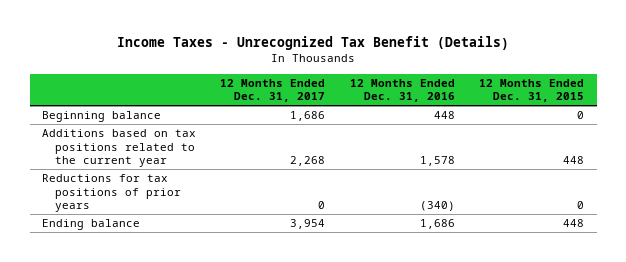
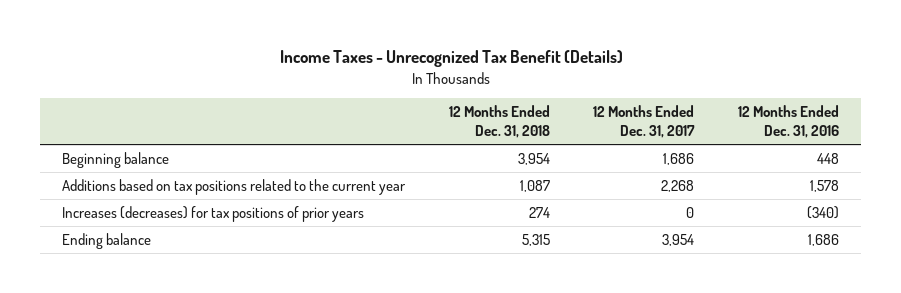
[479,78,585,103] 12 Months Ended Dec. 31, 2015 -> none
none -> [448,105,550,138] 12 Months Ended Dec. 31, 2018
[41,174,182,213] Reductions for tax positions of prior years -> [62,206,365,223] Increases (decreases) for tax positions of prior years

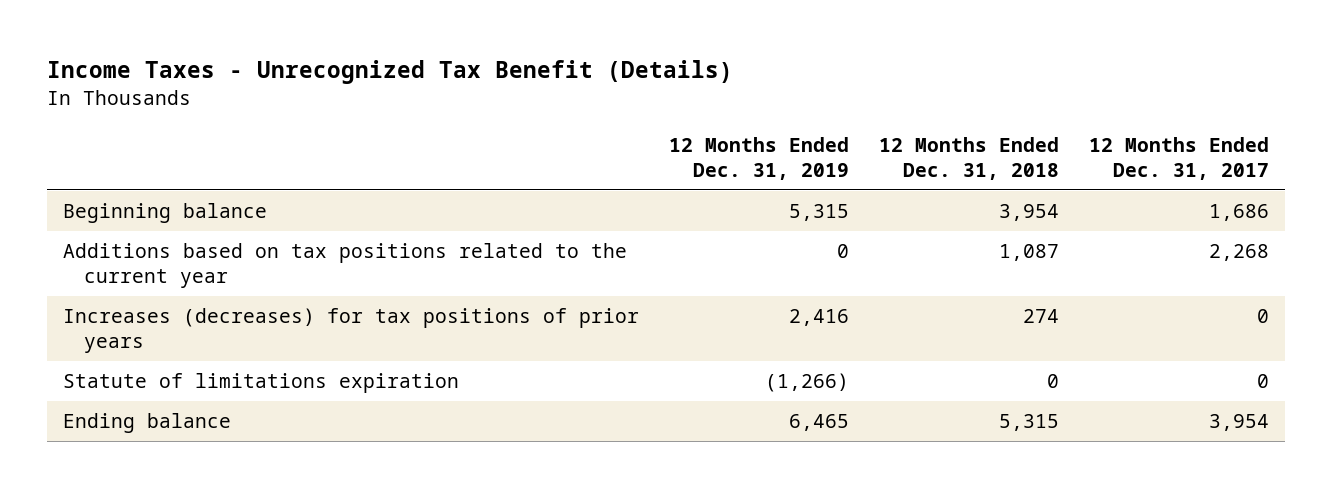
[738,105,840,138] 12 Months Ended Dec. 31, 2016 -> none
none -> [668,136,849,180] 12 Months Ended Dec. 31, 2019
none -> [62,373,459,394] Statute of limitations expiration

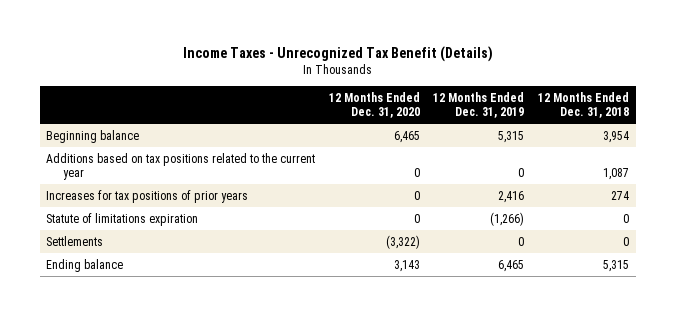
[1089,136,1270,180] 12 Months Ended Dec. 31, 2017 -> none
none -> [328,92,420,118] 12 Months Ended Dec. 31, 2020
[62,308,639,354] Increases (decreases) for tax positions of prior years -> [46,189,249,203] Increases for tax positions of prior years
none -> [46,235,104,246] Settlements

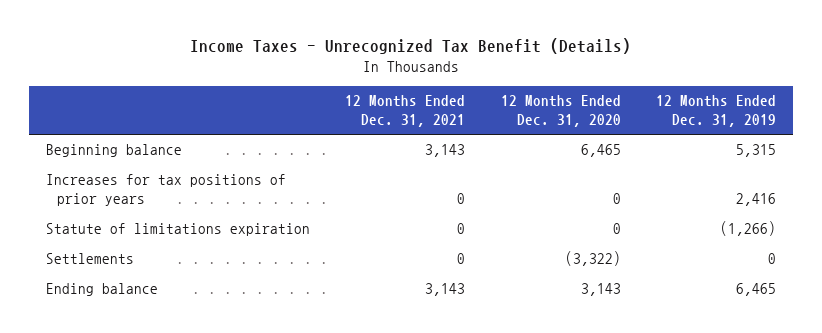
[537,92,629,118] 12 Months Ended Dec. 31, 2018 -> none
none -> [345,95,466,128] 12 Months Ended Dec. 31, 2021
[46,152,316,180] Additions based on tax positions related to the current year -> none

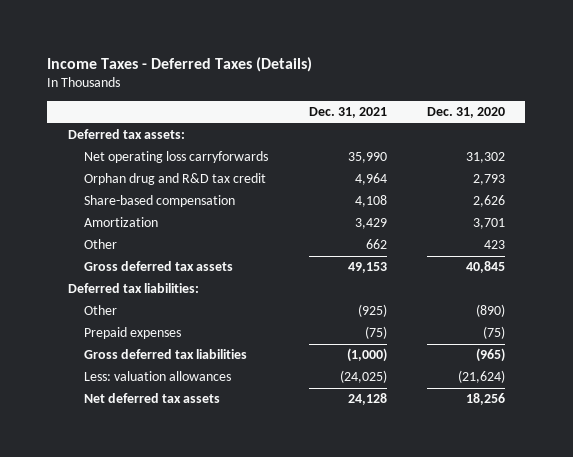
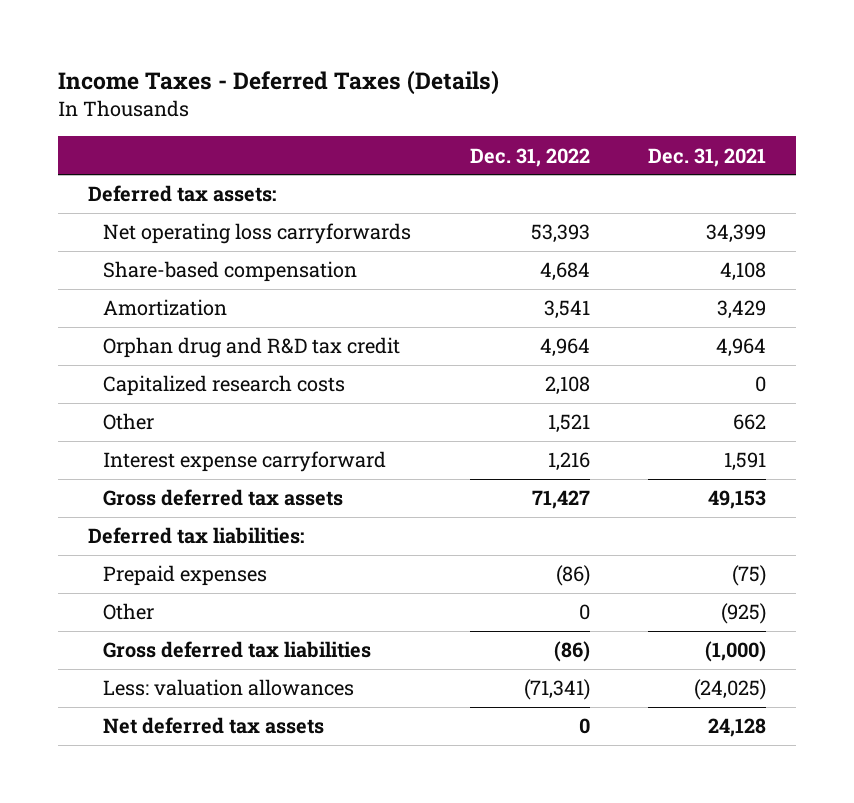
[427,107,506,119] Dec. 31, 2020 -> none
none -> [469,147,590,167] Dec. 31, 2022
[347,152,387,164] 35,990 -> [706,224,767,244] 34,399
[84,173,267,186] Orphan drug and R&D tax credit -> [103,337,401,359] Orphan drug and R&D tax credit
none -> [103,375,346,397] Capitalized research costs
none -> [103,451,387,473] Interest expense carryforward
[84,305,118,316] Other -> [103,603,155,621] Other

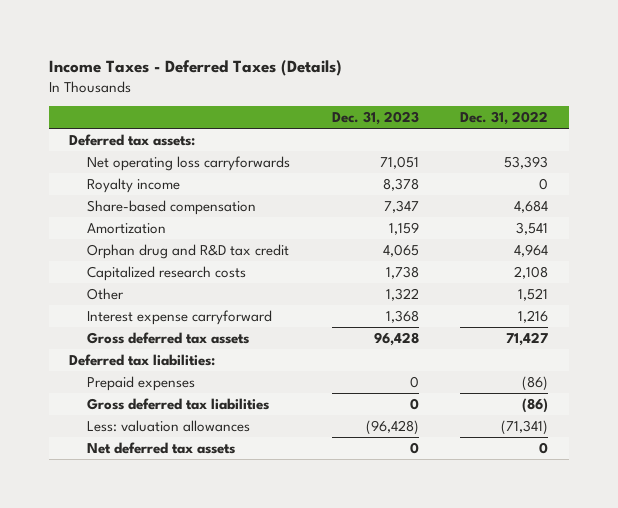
[648,147,767,167] Dec. 31, 2021 -> none
none -> [331,111,419,126] Dec. 31, 2023
none -> [87,177,181,193] Royalty income
[103,603,155,621] Other -> none

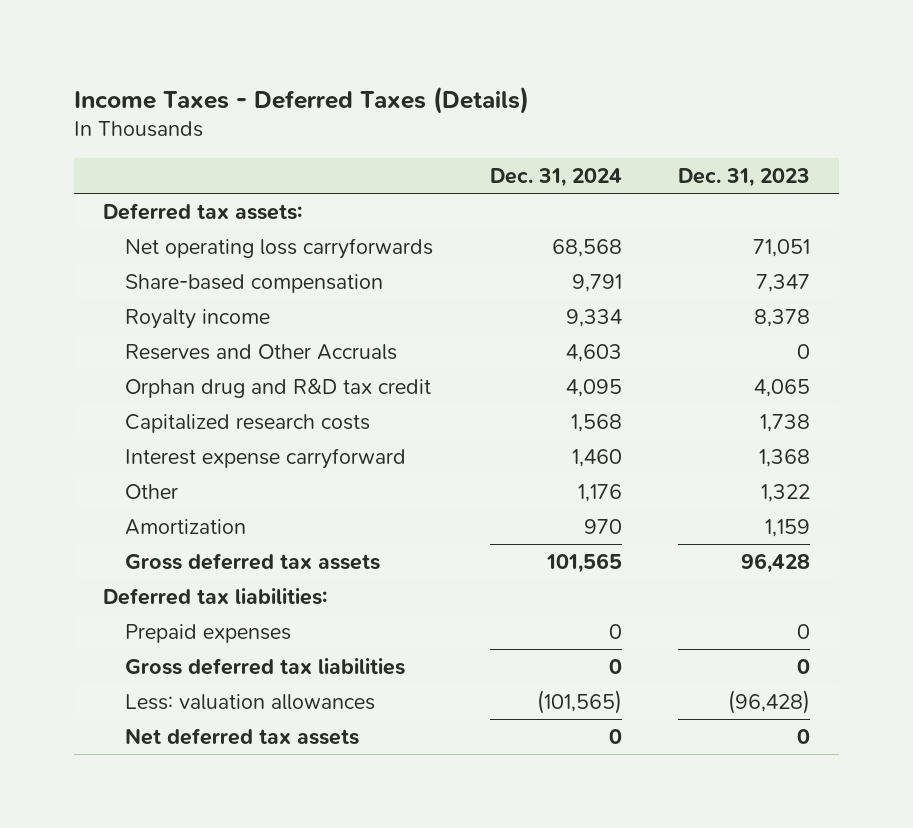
[460,111,549,126] Dec. 31, 2022 -> none
none -> [489,167,622,187] Dec. 31, 2024
[87,177,181,193] Royalty income -> [125,308,271,329] Royalty income
none -> [125,343,398,360] Reserves and Other Accruals
[87,287,125,300] Other -> [125,483,179,499] Other
[87,222,167,234] Amortization -> [125,518,247,535] Amortization

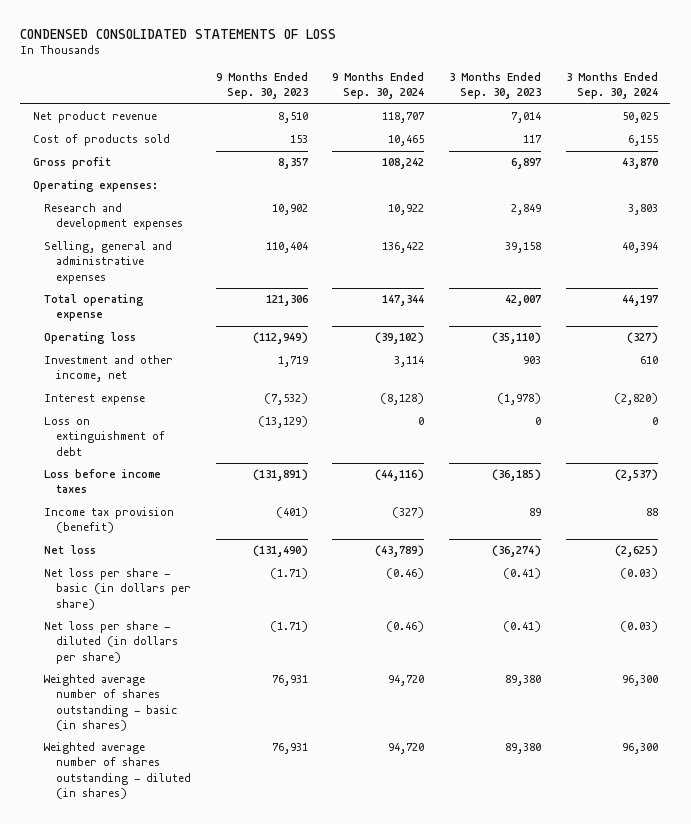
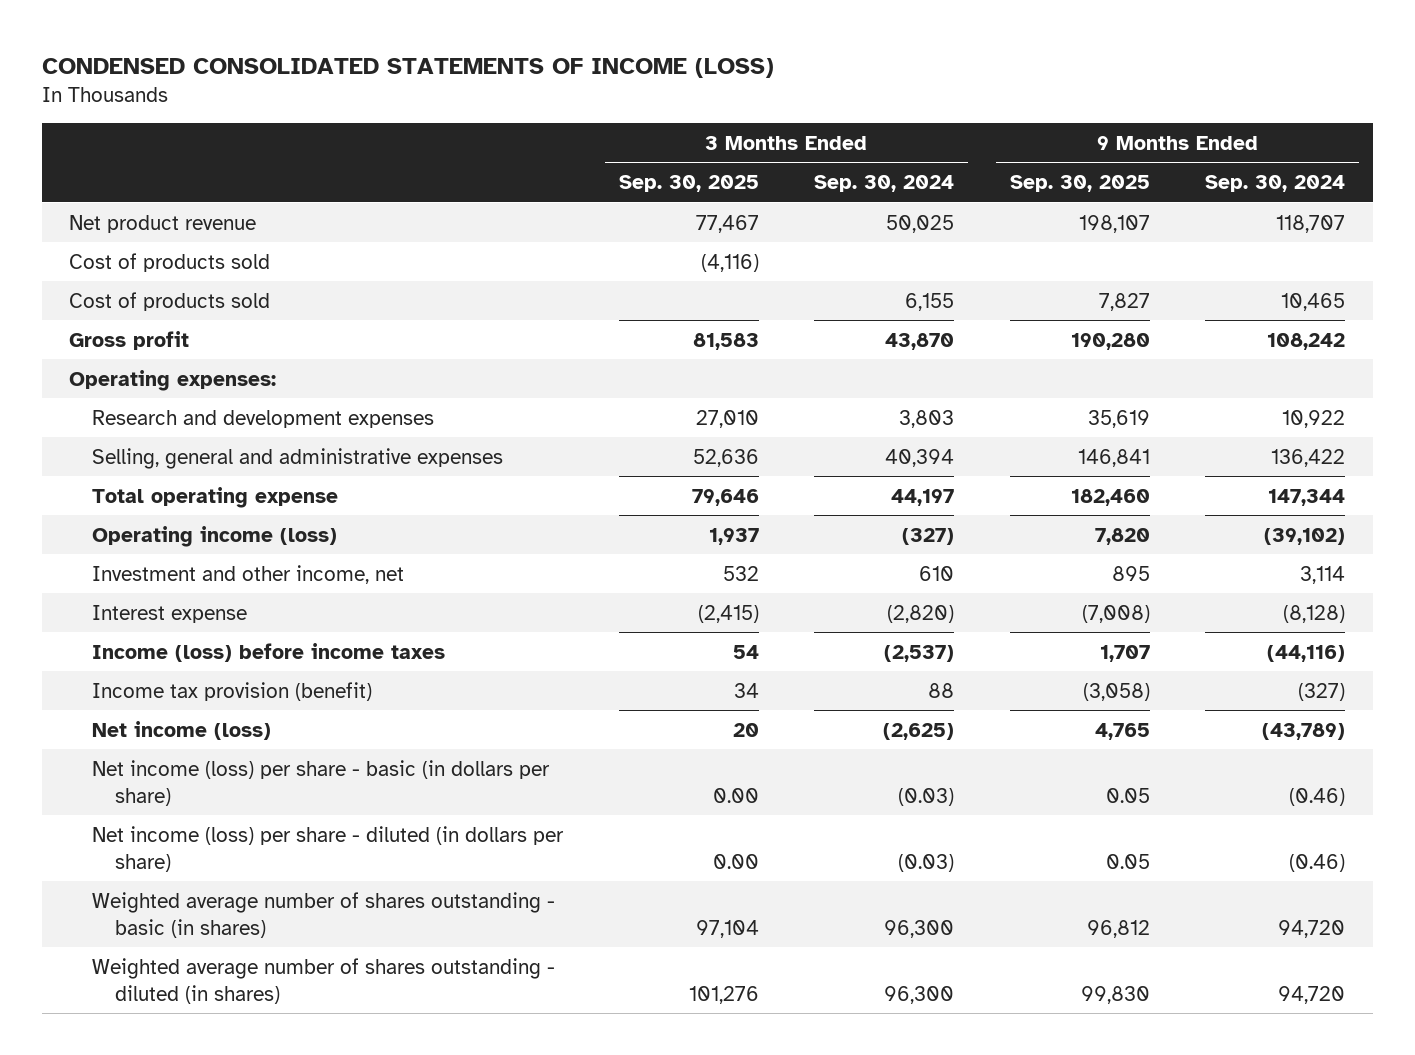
[20,28,337,39] CONDENSED CONSOLIDATED STATEMENTS OF LOSS -> [41,58,774,79] CONDENSED CONSOLIDATED STATEMENTS OF INCOME (LOSS)
[215,72,308,100] 9 Months Ended Sep. 30, 2023 -> none
[449,72,542,100] 3 Months Ended Sep. 30, 2023 -> none
none -> [618,175,759,193] Sep. 30, 2025
none -> [1009,175,1150,193] Sep. 30, 2025
none -> [69,252,271,272] Cost of products sold
[44,332,137,345] Operating loss -> [91,525,337,547] Operating income (loss)
[44,417,165,456] Loss on extinguishment of debt -> none
[44,469,162,494] Loss before income taxes -> [91,642,445,662] Income (loss) before income taxes
[44,545,97,555] Net loss -> [91,720,271,740] Net income (loss)
[44,568,191,610] Net loss per share - basic (in dollars per share) -> [91,759,550,806] Net income (loss) per share - basic (in dollars per share)
[44,621,178,664] Net loss per share - diluted (in dollars per share) -> [91,825,564,872] Net income (loss) per share - diluted (in dollars per share)

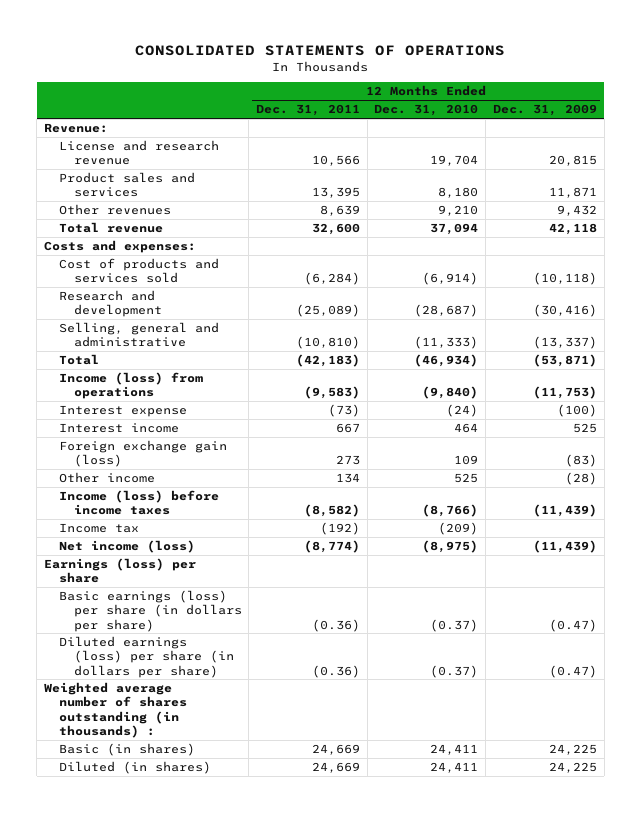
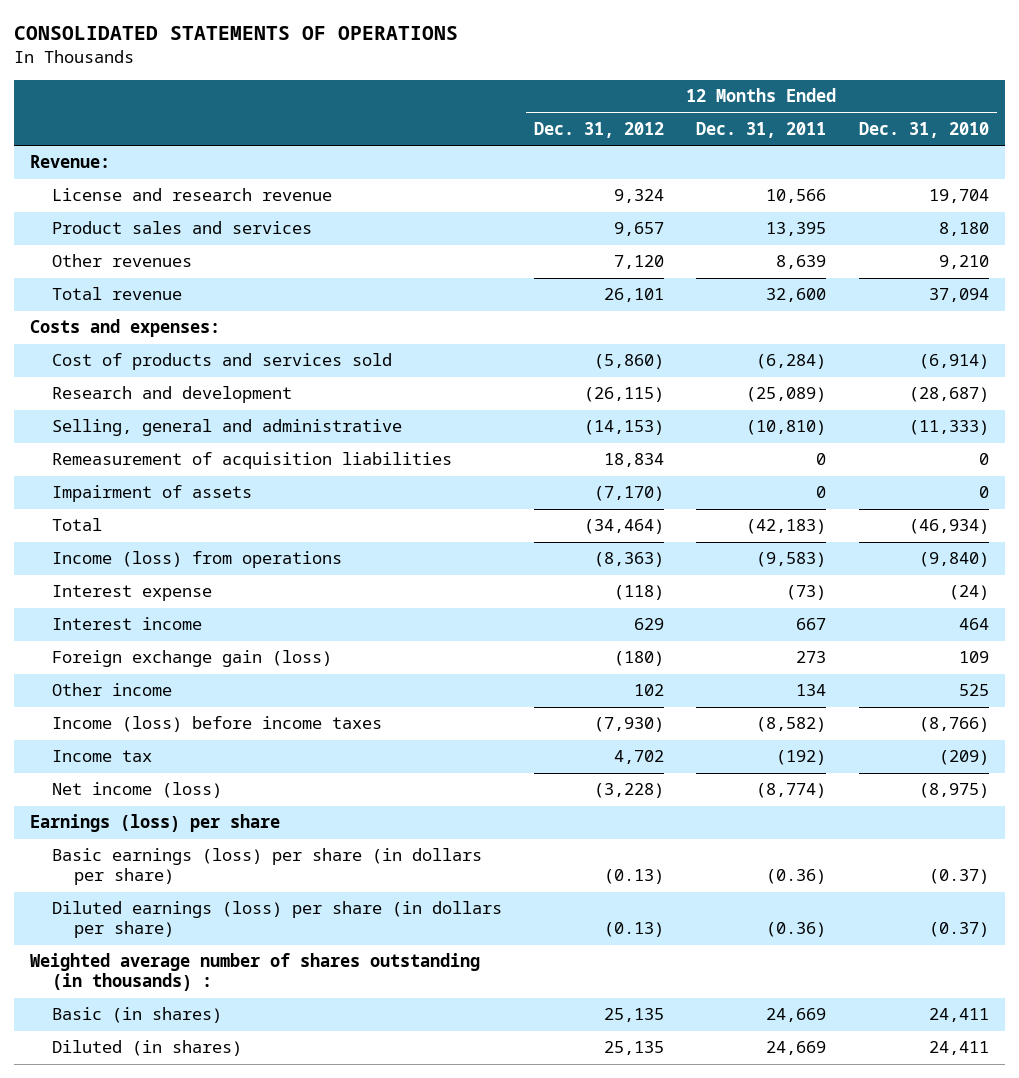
[492,104,597,117] Dec. 31, 2009 -> none
none -> [534,121,665,138] Dec. 31, 2012
none -> [52,452,453,470] Remeasurement of acquisition liabilities
none -> [52,485,253,503] Impairment of assets

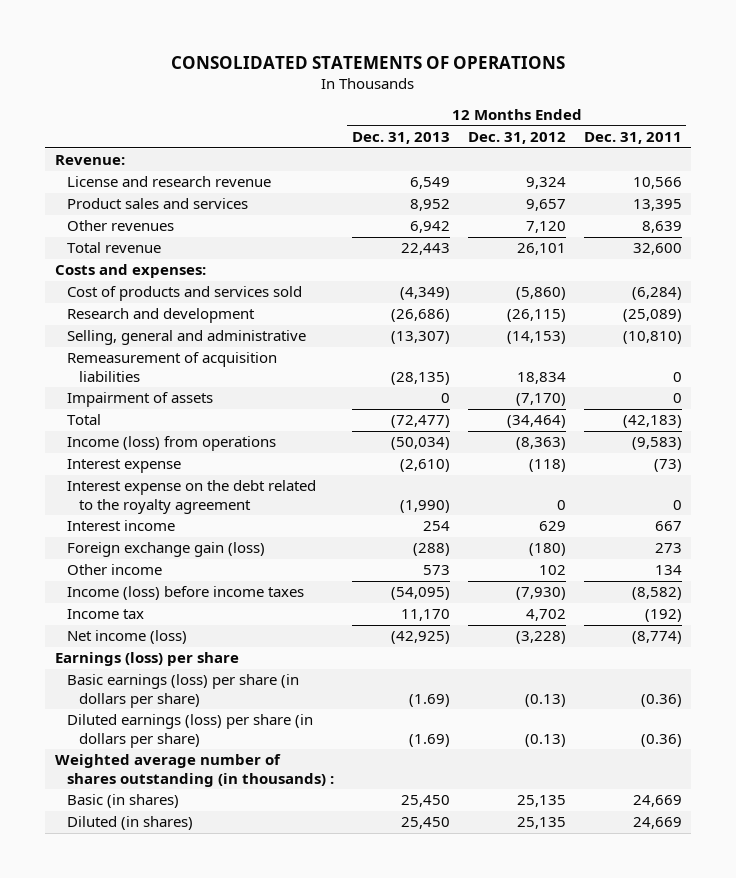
[858,121,989,138] Dec. 31, 2010 -> none
none -> [351,132,450,145] Dec. 31, 2013
none -> [66,480,316,514] Interest expense on the debt related to the royalty agreement

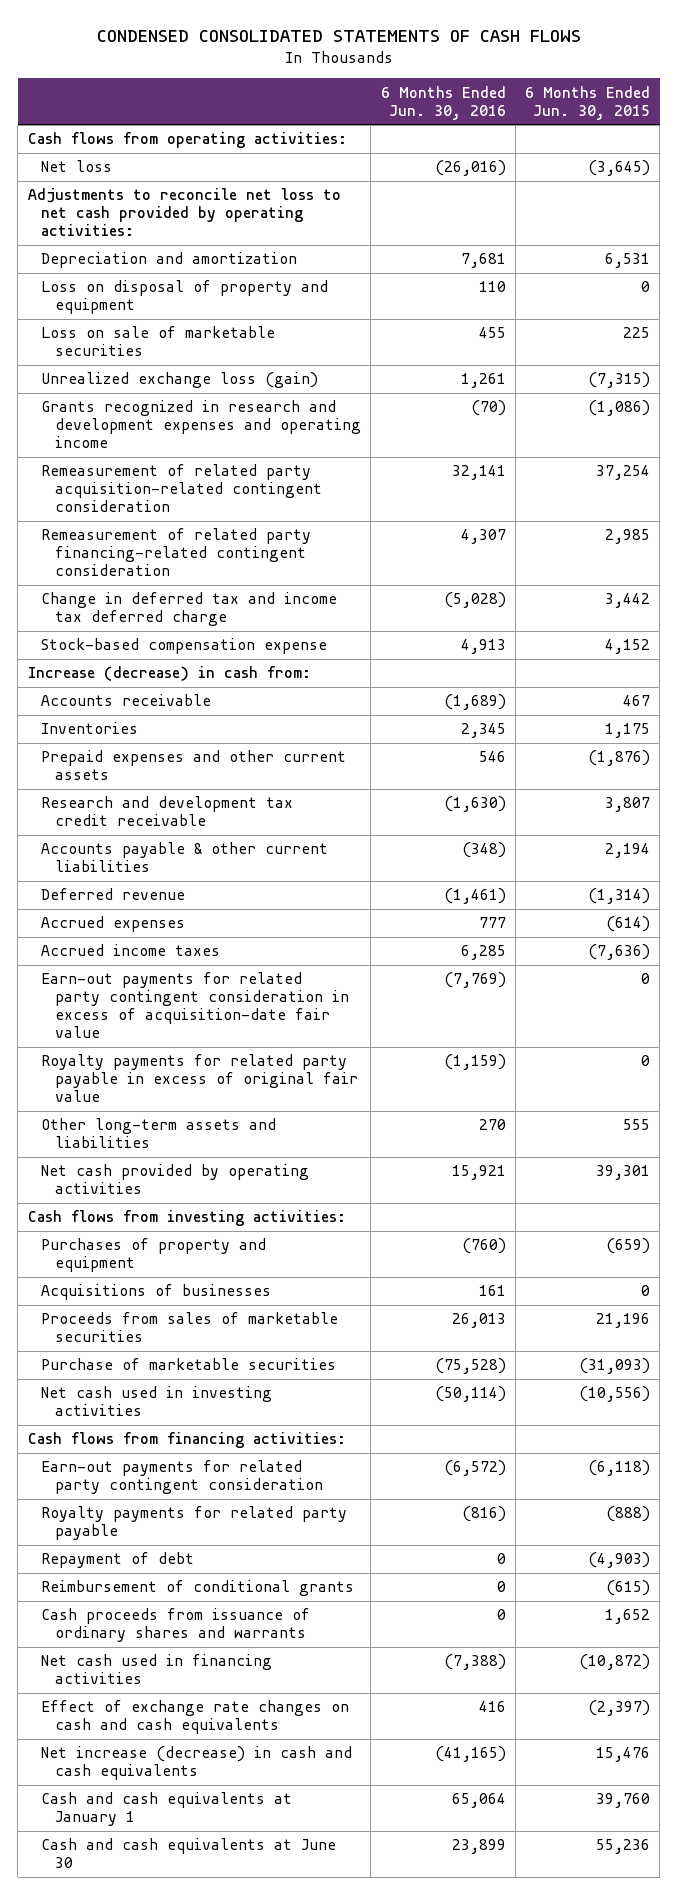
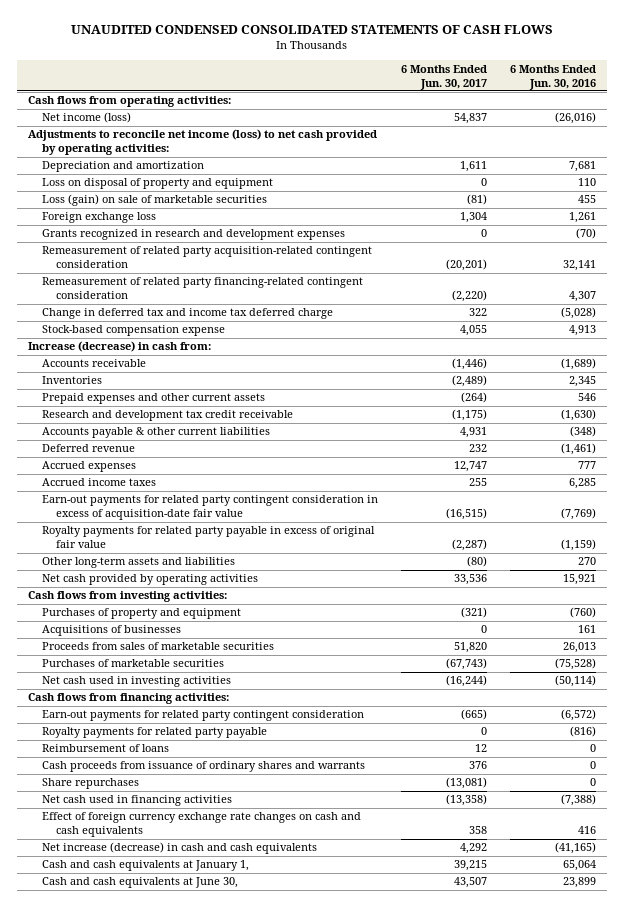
[96,29,581,42] CONDENSED CONSOLIDATED STATEMENTS OF CASH FLOWS -> [70,24,553,34] UNAUDITED CONDENSED CONSOLIDATED STATEMENTS OF CASH FLOWS
[525,85,651,120] 6 Months Ended Jun. 30, 2015 -> none
none -> [400,64,487,90] 6 Months Ended Jun. 30, 2017
[41,160,113,173] Net loss -> [42,112,132,124] Net income (loss)
[27,188,341,237] Adjustments to reconcile net loss to net cash provided by operating activities: -> [27,129,377,156] Adjustments to reconcile net income (loss) to net cash provided by operating activities:
[41,326,276,357] Loss on sale of marketable securities -> [42,194,268,207] Loss (gain) on sale of marketable securities
[41,372,319,389] Unrealized exchange loss (gain) -> [42,212,157,224] Foreign exchange loss
[41,400,362,449] Grants recognized in research and development expenses and operating income -> [42,229,346,241] Grants recognized in research and development expenses
[41,1358,337,1371] Purchase of marketable securities -> [42,659,225,668] Purchases of marketable securities
[41,1552,195,1569] Repayment of debt -> none
[41,1580,355,1597] Reimbursement of conditional grants -> none
none -> [42,744,170,753] Reimbursement of loans
none -> [42,778,140,790] Share repurchases
[41,1700,350,1735] Effect of exchange rate changes on cash and cash equivalents -> [42,812,362,838] Effect of foreign currency exchange rate changes on cash and cash equivalents
[41,1792,293,1827] Cash and cash equivalents at January 1 -> [42,860,250,872] Cash and cash equivalents at January 1,
[41,1838,337,1869] Cash and cash equivalents at June 30 -> [42,877,239,889] Cash and cash equivalents at June 30,

